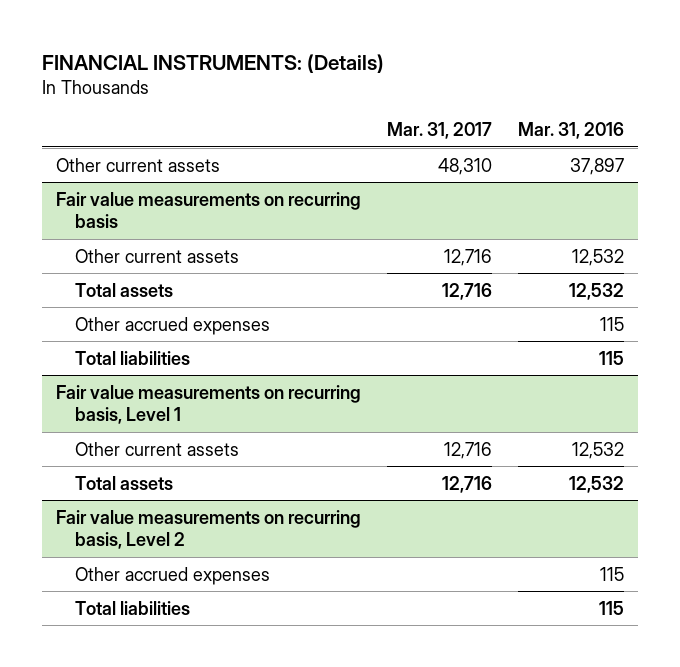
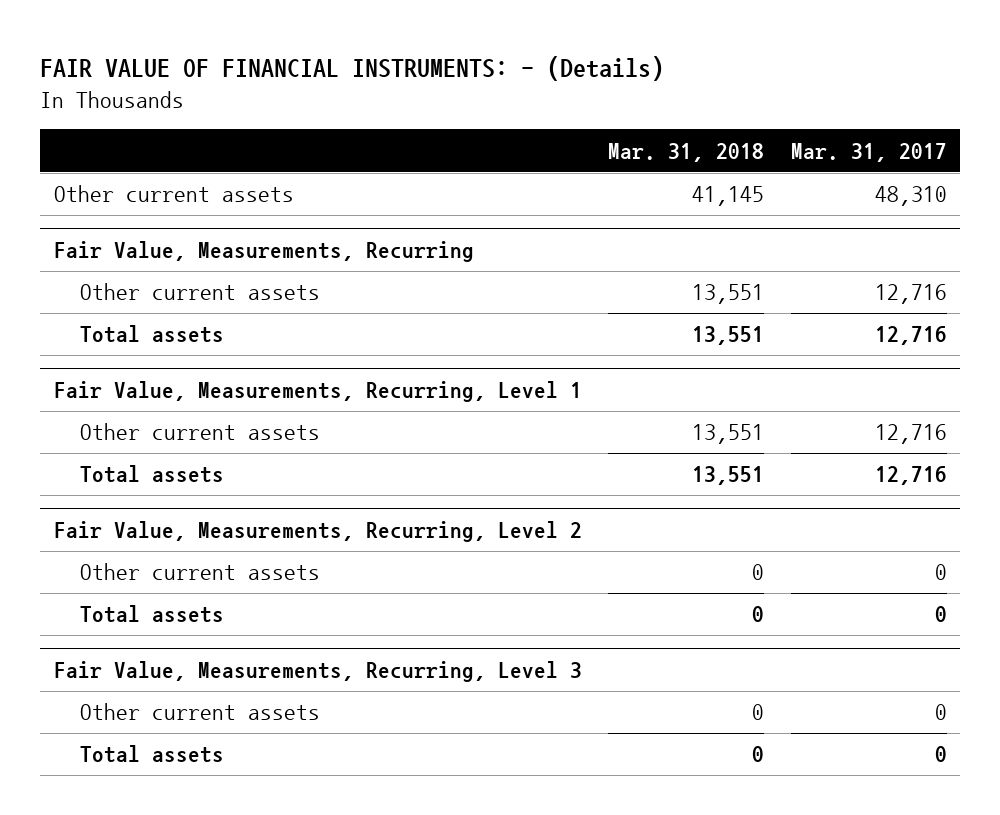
[42,54,385,74] FINANCIAL INSTRUMENTS: (Details) -> [40,55,665,81] FAIR VALUE OF FINANCIAL INSTRUMENTS: - (Details)
[518,122,625,140] Mar. 31, 2016 -> none
none -> [608,142,765,162] Mar. 31, 2018
[55,191,361,229] Fair value measurements on recurring basis -> [53,241,474,263] Fair Value, Measurements, Recurring
[75,316,271,335] Other accrued expenses -> none
[75,350,191,365] Total liabilities -> none
[55,384,361,425] Fair value measurements on recurring basis, Level 1 -> [53,381,582,403] Fair Value, Measurements, Recurring, Level 1
[75,566,271,585] Other accrued expenses -> none
[75,600,191,615] Total liabilities -> none
[55,509,361,550] Fair value measurements on recurring basis, Level 2 -> [53,521,582,543] Fair Value, Measurements, Recurring, Level 2
none -> [80,563,321,581] Other current assets
none -> [80,605,225,624] Total assets
none -> [53,661,582,683] Fair Value, Measurements, Recurring, Level 3
none -> [80,703,321,721] Other current assets
none -> [80,745,225,764] Total assets

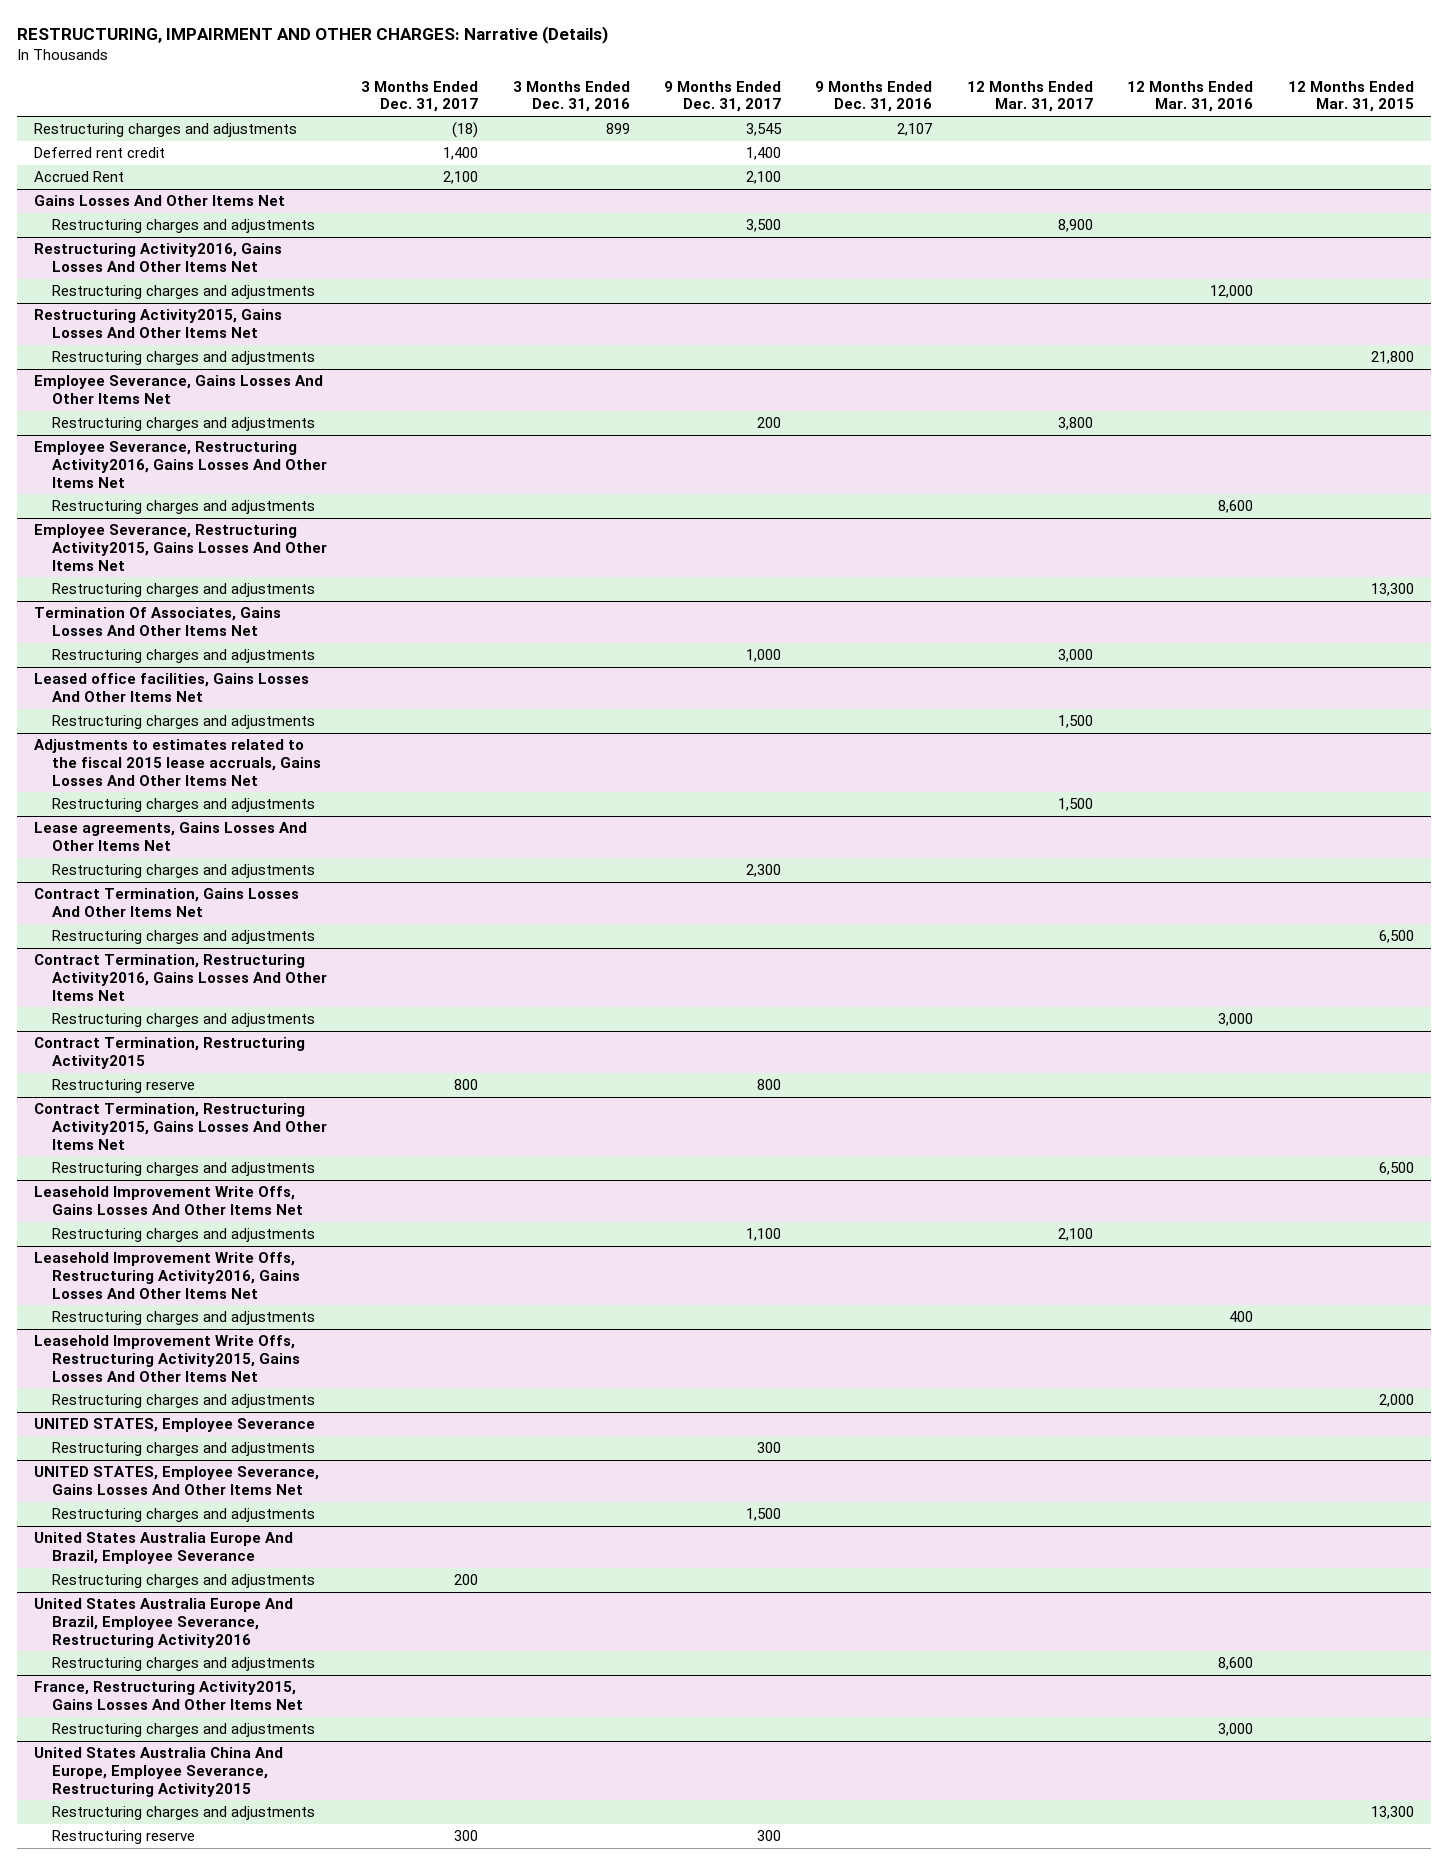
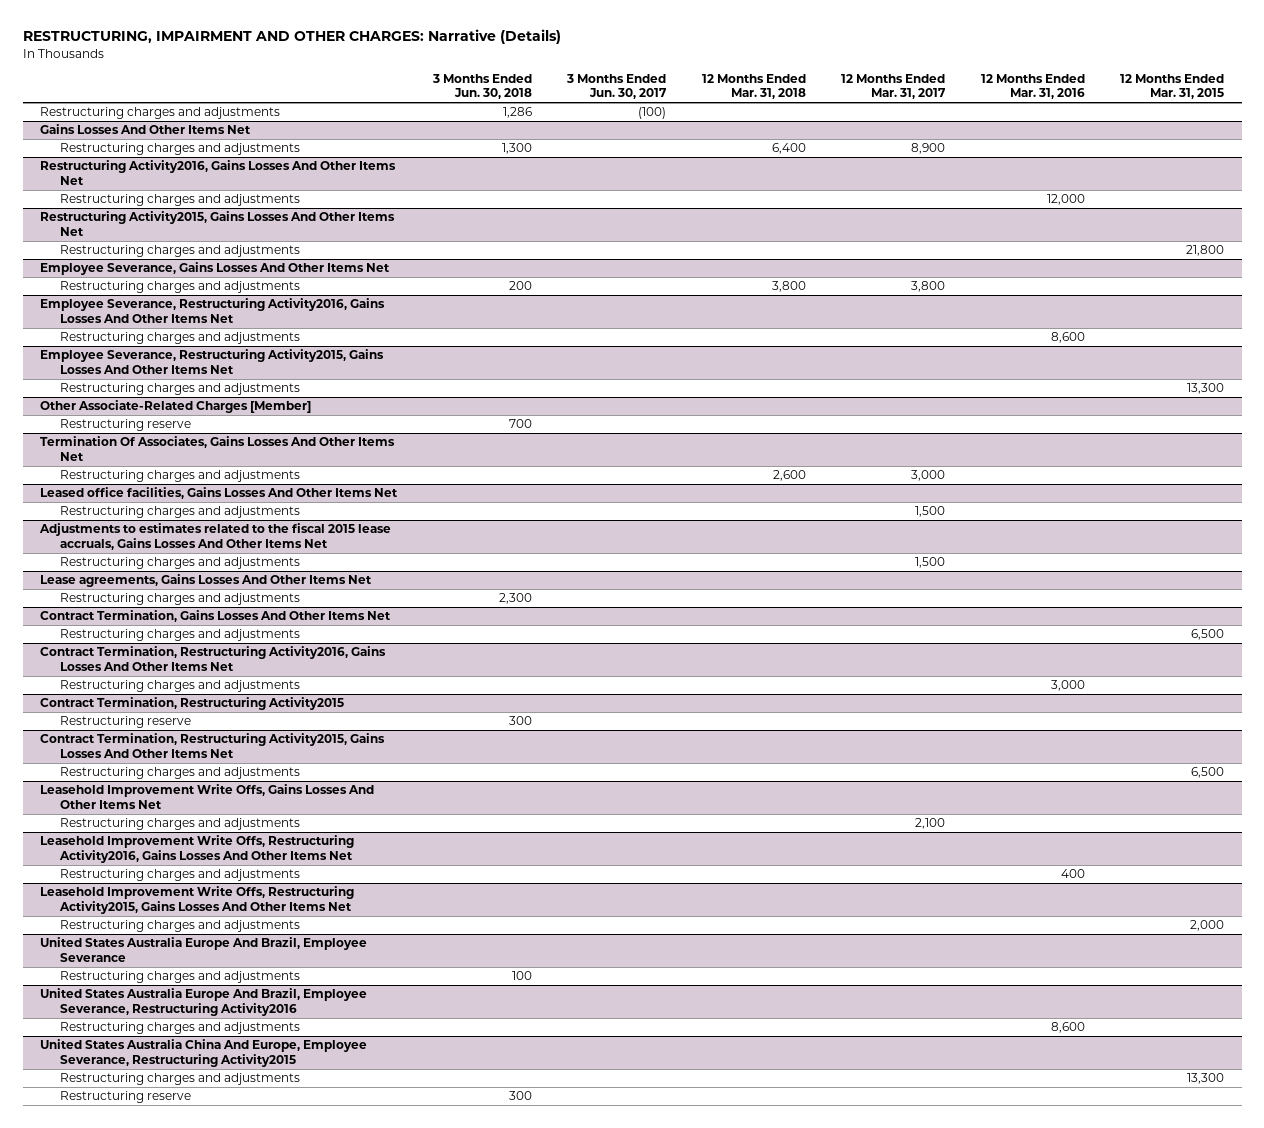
[361,80,479,113] 3 Months Ended Dec. 31, 2017 -> none
[512,80,630,113] 3 Months Ended Dec. 31, 2016 -> none
[664,80,782,113] 9 Months Ended Dec. 31, 2017 -> none
[815,80,933,113] 9 Months Ended Dec. 31, 2016 -> none
none -> [431,74,532,100] 3 Months Ended Jun. 30, 2018
none -> [566,74,668,100] 3 Months Ended Jun. 30, 2017
none -> [701,74,806,100] 12 Months Ended Mar. 31, 2018
[33,147,165,159] Deferred rent credit -> none
[33,171,124,183] Accrued Rent -> none
none -> [40,400,312,414] Other Associate-Related Charges [Member]
none -> [59,419,191,432] Restructuring reserve
[33,1418,315,1433] UNITED STATES, Employee Severance -> none
[51,1442,315,1457] Restructuring charges and adjustments -> none
[33,1466,319,1495] UNITED STATES, Employee Severance, Gains Losses And Other Items Net -> none
[51,1508,315,1523] Restructuring charges and adjustments -> none
[33,1681,303,1710] France, Restructuring Activity2015, Gains Losses And Other Items Net -> none
[51,1723,315,1738] Restructuring charges and adjustments -> none

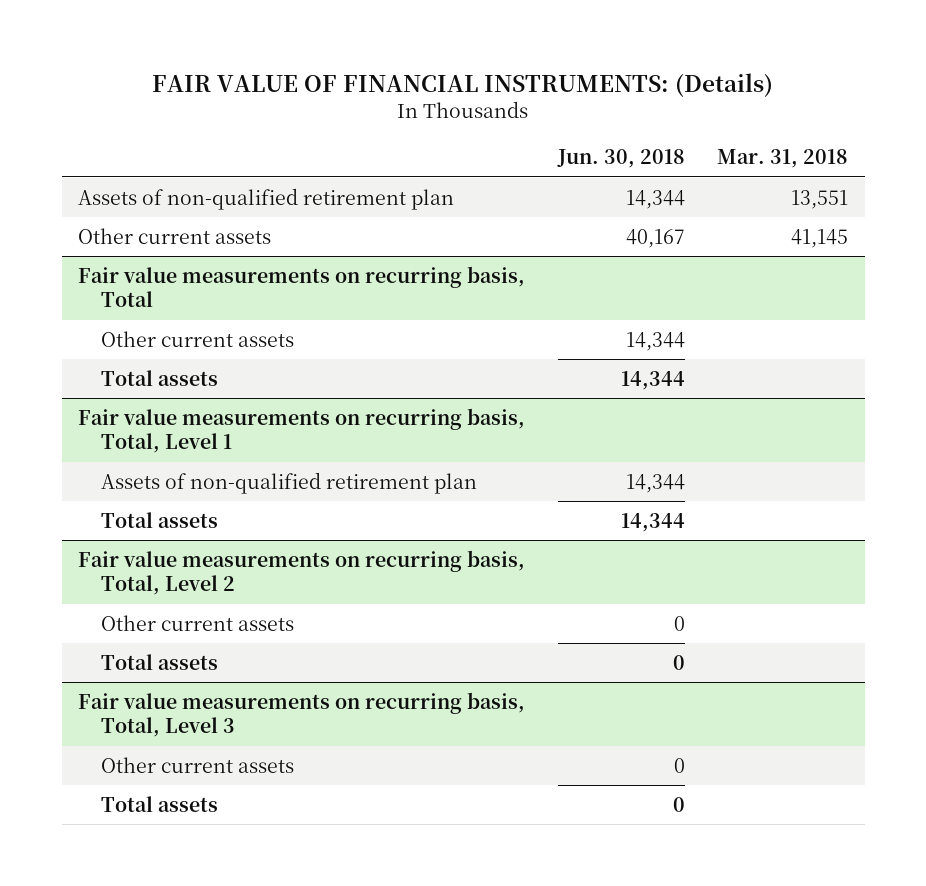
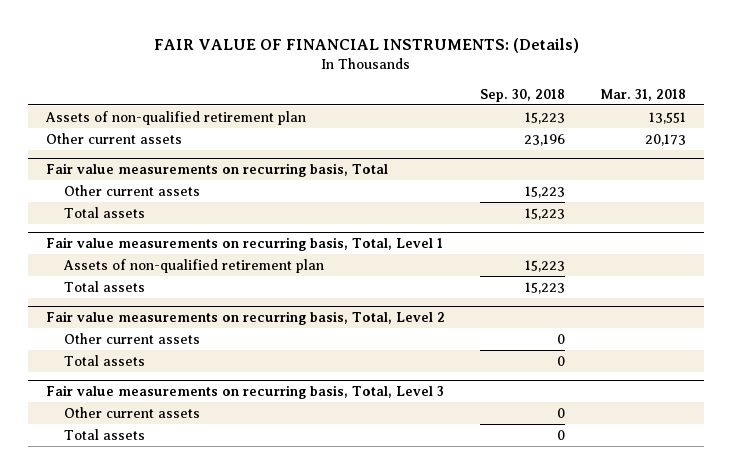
[556,149,685,169] Jun. 30, 2018 -> none
none -> [479,88,565,102] Sep. 30, 2018
[791,228,849,248] 41,145 -> [645,133,687,146] 20,173

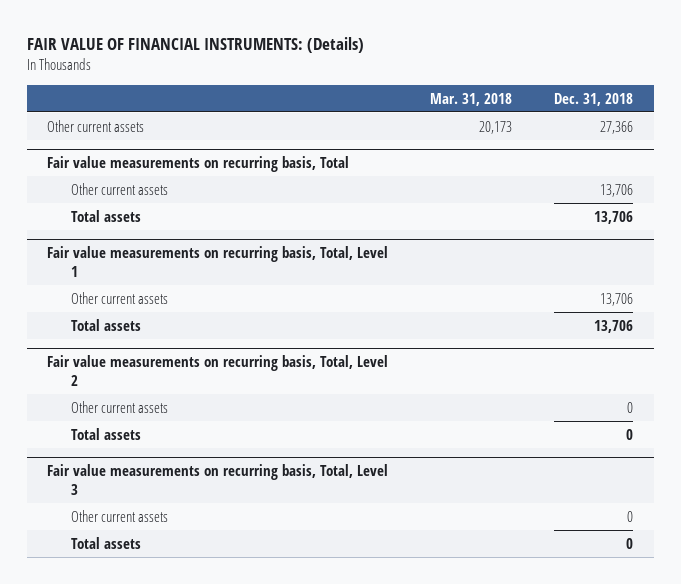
[479,88,565,102] Sep. 30, 2018 -> none
none -> [554,92,634,106] Dec. 31, 2018
[44,110,306,125] Assets of non-qualified retirement plan -> none
[62,258,324,273] Assets of non-qualified retirement plan -> none
none -> [70,291,168,304] Other current assets

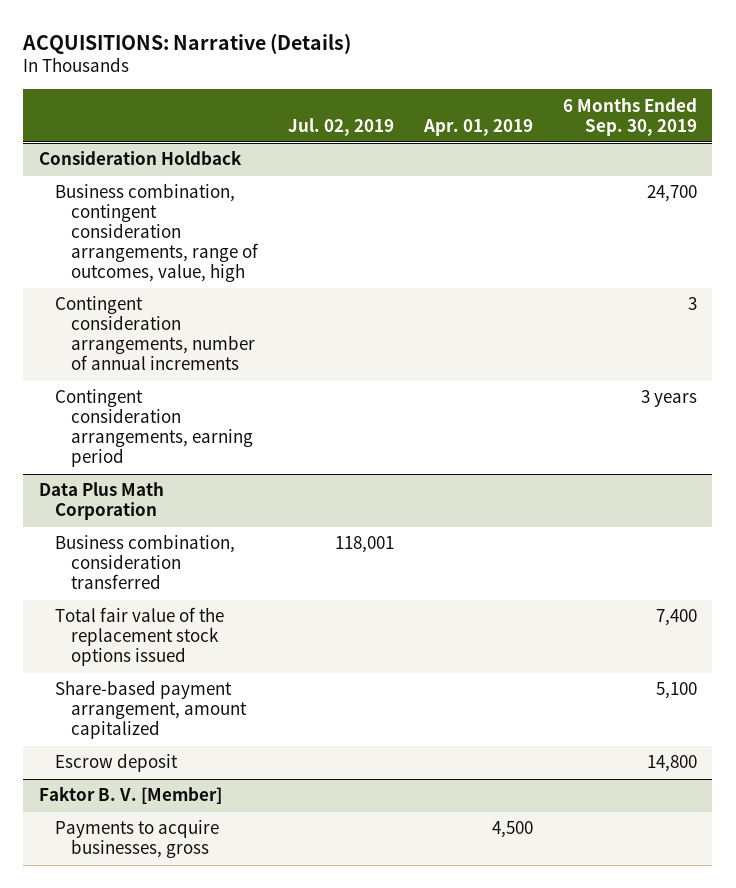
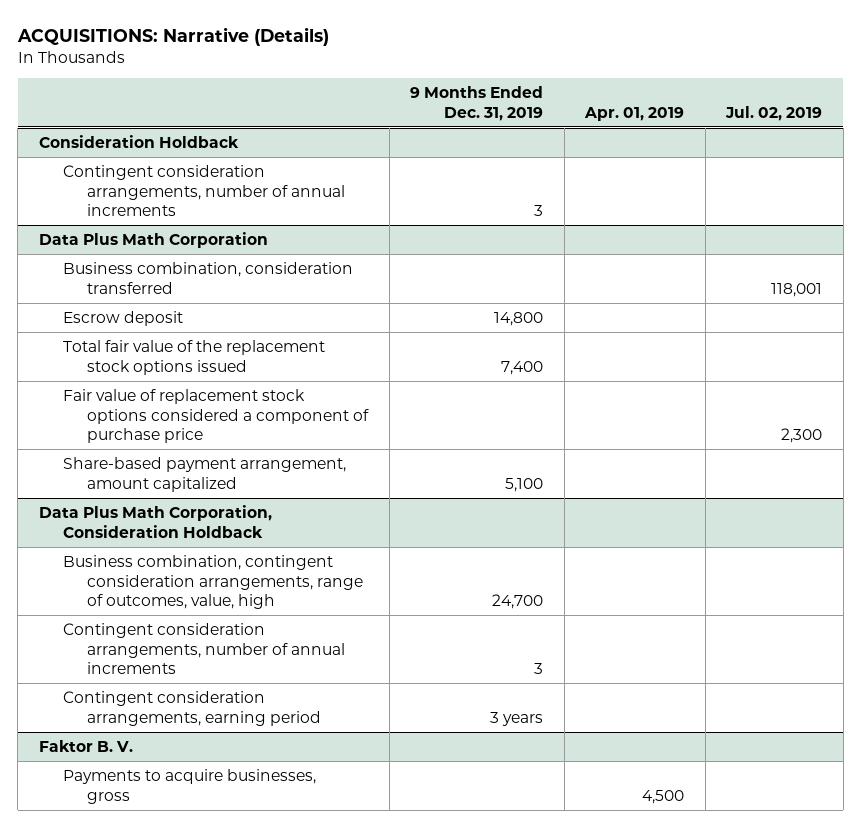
[563,97,698,136] 6 Months Ended Sep. 30, 2019 -> none
none -> [410,86,544,121] 9 Months Ended Dec. 31, 2019
[54,183,259,283] Business combination, contingent consideration arrangements, range of outcomes, value, high -> none
[54,389,253,468] Contingent consideration arrangements, earning period -> none
[54,753,178,773] Escrow deposit -> [63,310,184,326] Escrow deposit
none -> [63,388,370,444] Fair value of replacement stock options considered a component of purchase price
none -> [38,504,272,538] Data Plus Math Corporation, Consideration Holdback
none -> [63,554,364,610] Business combination, contingent consideration arrangements, range of outcomes, value, high
none -> [63,622,346,675] Contingent consideration arrangements, number of annual increments
none -> [63,690,322,726] Contingent consideration arrangements, earning period
[38,786,222,805] Faktor B. V. [Member] -> [38,739,133,752] Faktor B. V.

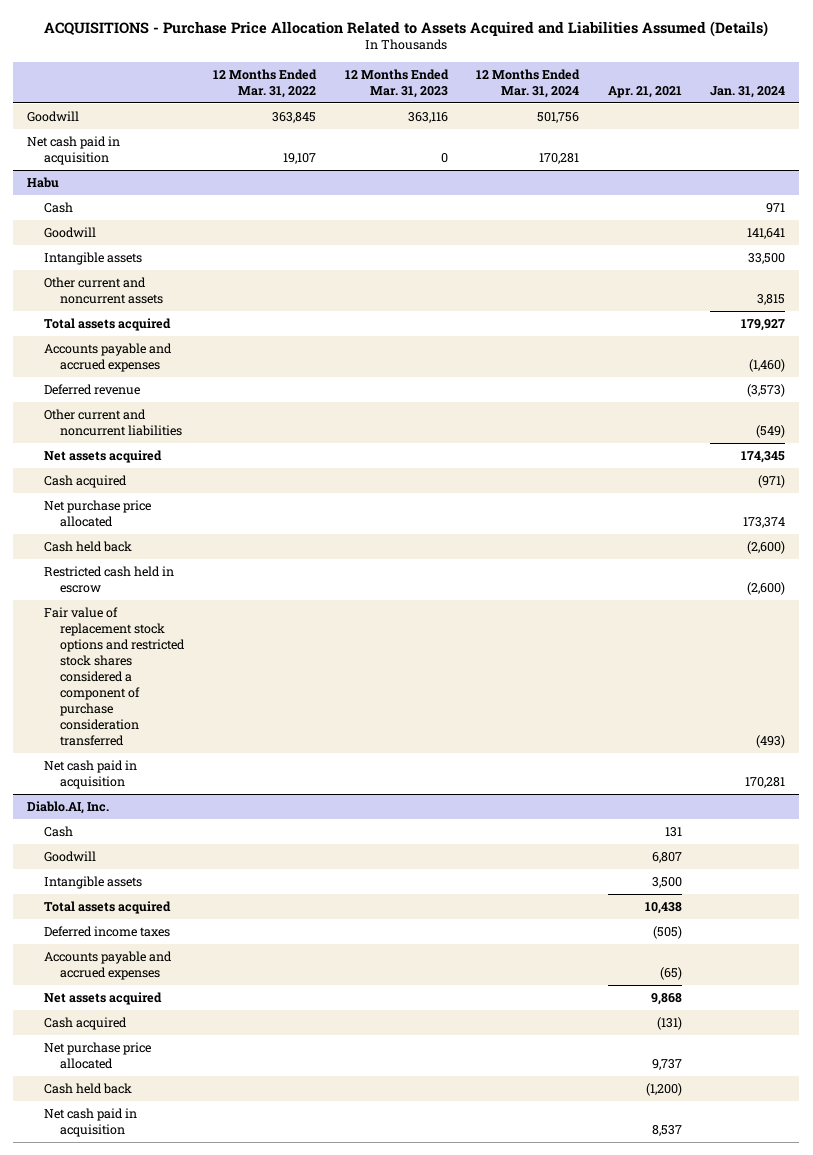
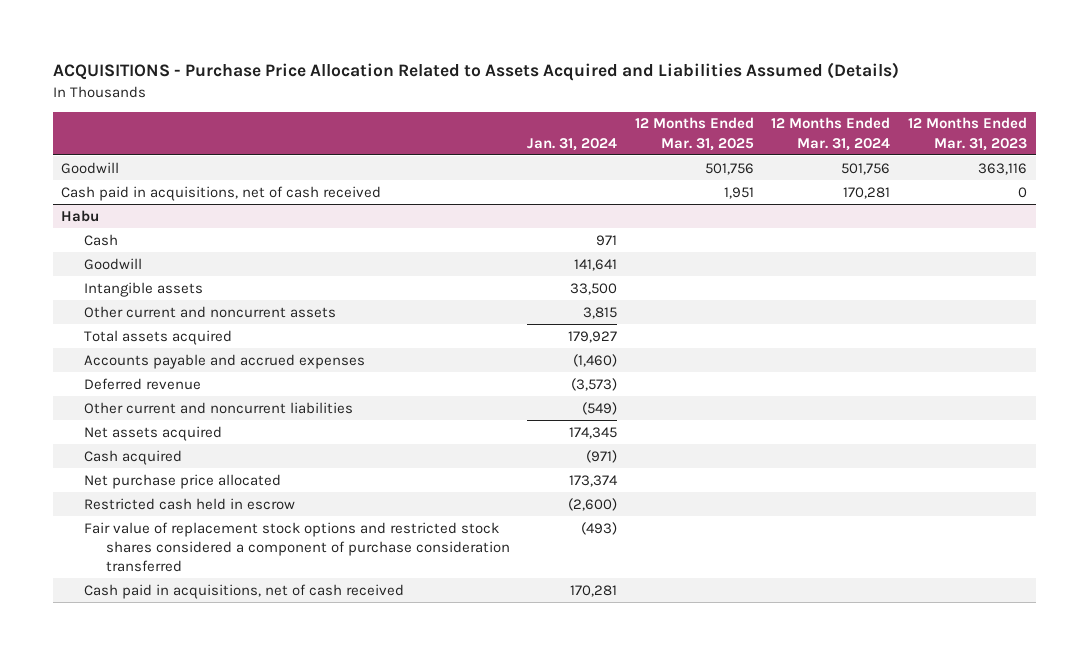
[212,68,317,98] 12 Months Ended Mar. 31, 2022 -> none
[607,85,682,98] Apr. 21, 2021 -> none
none -> [634,117,754,151] 12 Months Ended Mar. 31, 2025
[27,135,121,166] Net cash paid in acquisition -> [61,185,382,201] Cash paid in acquisitions, net of cash received
[43,540,132,552] Cash held back -> none
[27,800,110,814] Diablo.AI, Inc. -> none
[43,825,73,837] Cash -> none
[43,850,96,862] Goodwill -> none
[43,875,142,889] Intangible assets -> none
[43,900,171,914] Total assets acquired -> none
[43,925,170,937] Deferred income taxes -> none
[43,950,172,981] Accounts payable and accrued expenses -> none
[43,991,162,1005] Net assets acquired -> none
[43,1016,127,1030] Cash acquired -> none
[43,1041,151,1070] Net purchase price allocated -> none
[43,1082,132,1094] Cash held back -> none
[43,1107,137,1138] Net cash paid in acquisition -> none
[43,759,137,790] Net cash paid in acquisition -> [83,583,404,599] Cash paid in acquisitions, net of cash received

